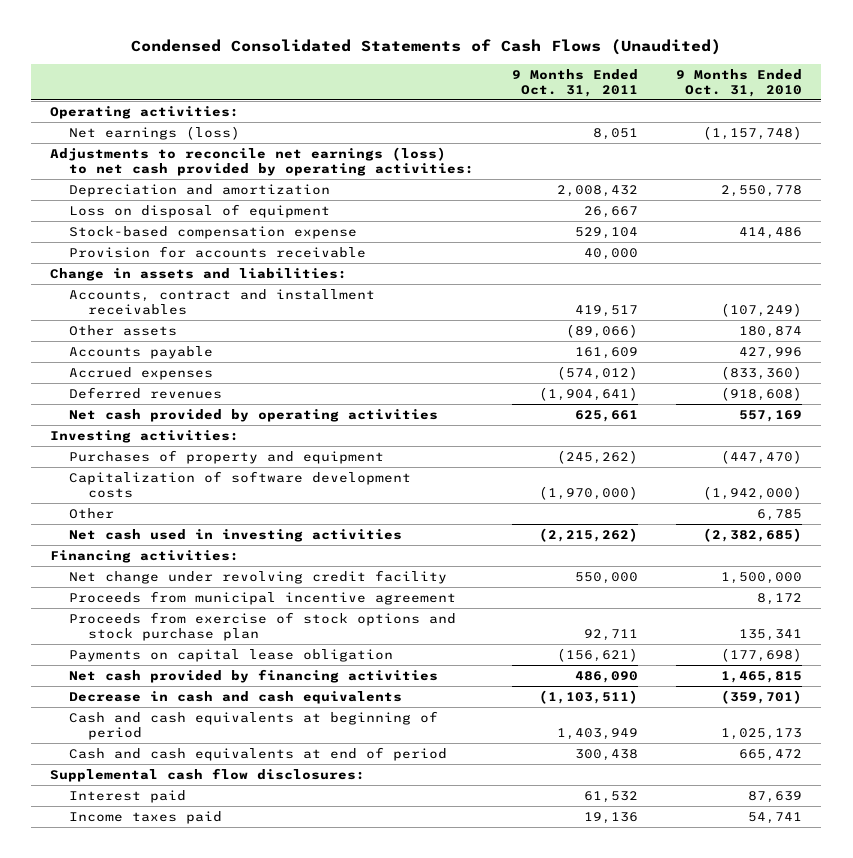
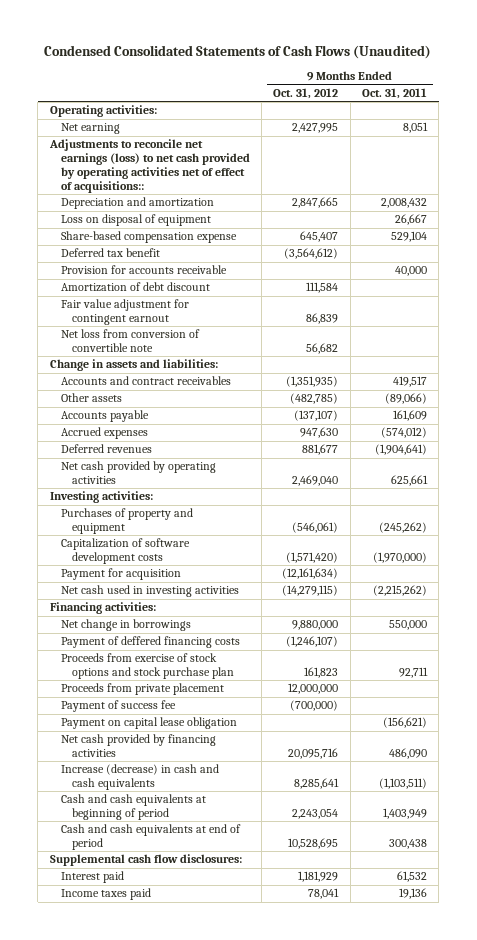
[676,68,803,97] 9 Months Ended Oct. 31, 2010 -> none
none -> [273,88,339,100] Oct. 31, 2012
[69,125,241,140] Net earnings (loss) -> [60,123,120,135] Net earning
[50,146,475,176] Adjustments to reconcile net earnings (loss) to net cash provided by operating activities: -> [48,139,250,193] Adjustments to reconcile net earnings (loss) to net cash provided by operating activities net of effect of acquisitions::
[69,225,358,239] Stock-based compensation expense -> [60,231,237,244] Share-based compensation expense
none -> [60,248,160,258] Deferred tax benefit
none -> [60,282,210,293] Amortization of debt discount
none -> [60,299,189,326] Fair value adjustment for contingent earnout
none -> [60,329,200,353] Net loss from conversion of convertible note
[69,288,376,315] Accounts, contract and installment receivables -> [60,376,231,386] Accounts and contract receivables
[69,507,115,519] Other -> none
none -> [60,568,181,581] Payment for acquisition
[69,569,448,584] Net change under revolving credit facility -> none
[69,590,457,605] Proceeds from municipal incentive agreement -> none
none -> [60,619,191,632] Net change in borrowings
none -> [60,636,240,649] Payment of deffered financing costs
none -> [60,683,224,696] Proceeds from private placement
none -> [60,700,176,713] Payment of success fee
[69,648,394,662] Payments on capital lease obligation -> [60,717,237,730] Payment on capital lease obligation
[69,690,403,704] Decrease in cash and cash equivalents -> [60,764,219,791] Increase (decrease) in cash and cash equivalents

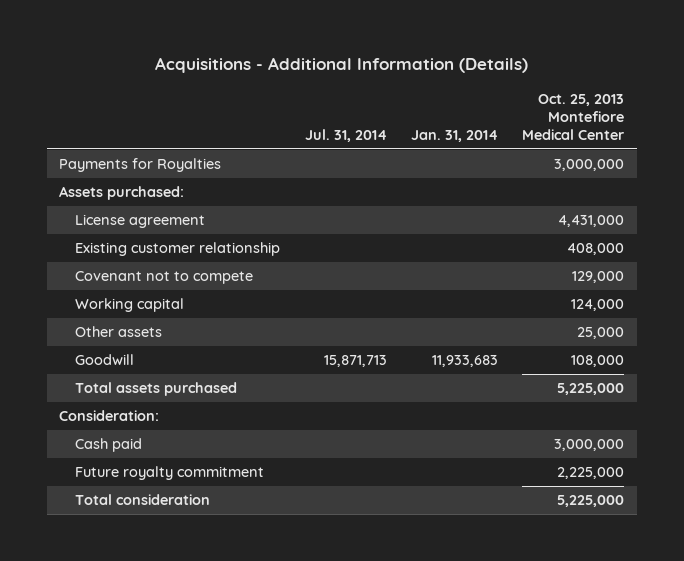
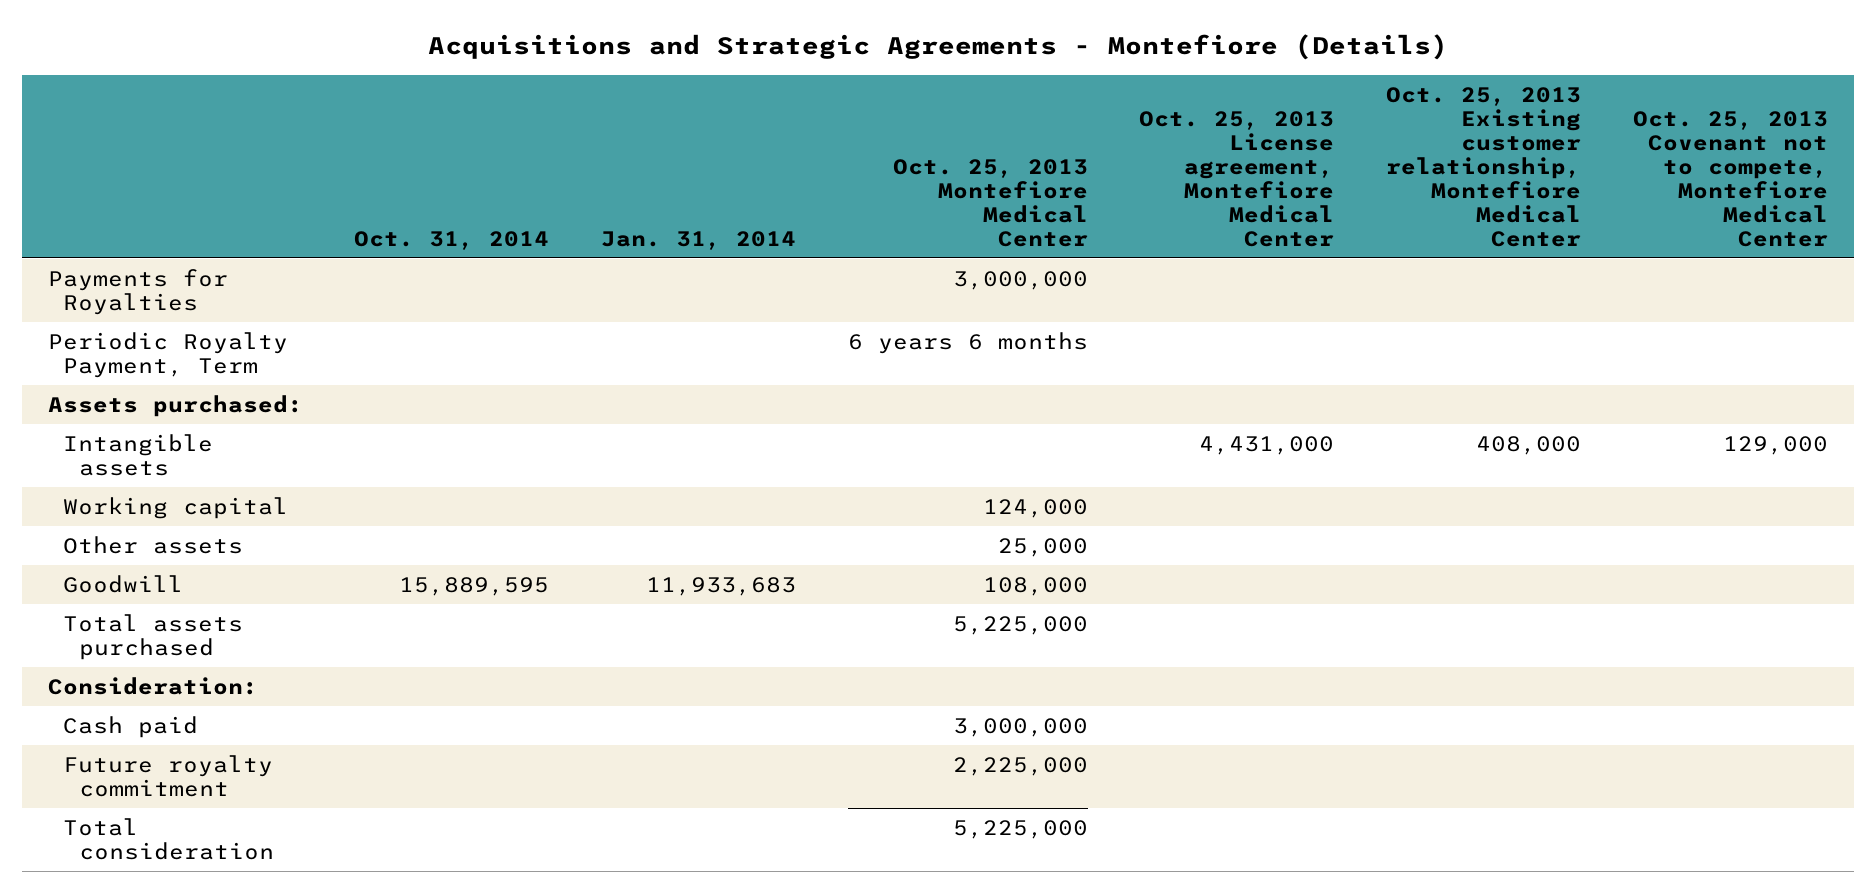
[154,56,528,73] Acquisitions - Additional Information (Details) -> [427,34,1448,61] Acquisitions and Strategic Agreements - Montefiore (Details)
[304,128,387,142] Jul. 31, 2014 -> none
none -> [354,230,550,250] Oct. 31, 2014
none -> [1139,110,1335,247] Oct. 25, 2013 License agreement, Montefiore Medical Center
none -> [1386,86,1582,247] Oct. 25, 2013 Existing customer relationship, Montefiore Medical Center
none -> [1632,110,1828,247] Oct. 25, 2013 Covenant not to compete, Montefiore Medical Center
none -> [47,331,288,378] Periodic Royalty Payment, Term
[75,214,206,229] License agreement -> none
[75,242,281,257] Existing customer relationship -> none
[75,271,254,285] Covenant not to compete -> none
none -> [63,433,214,476] Intangible assets

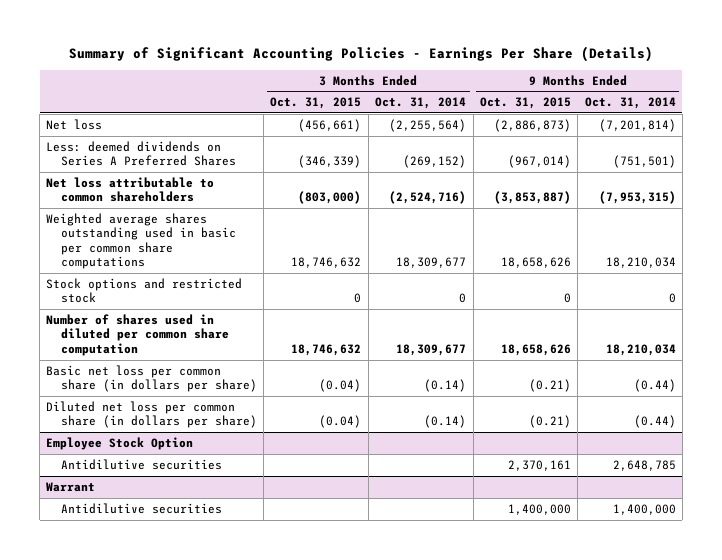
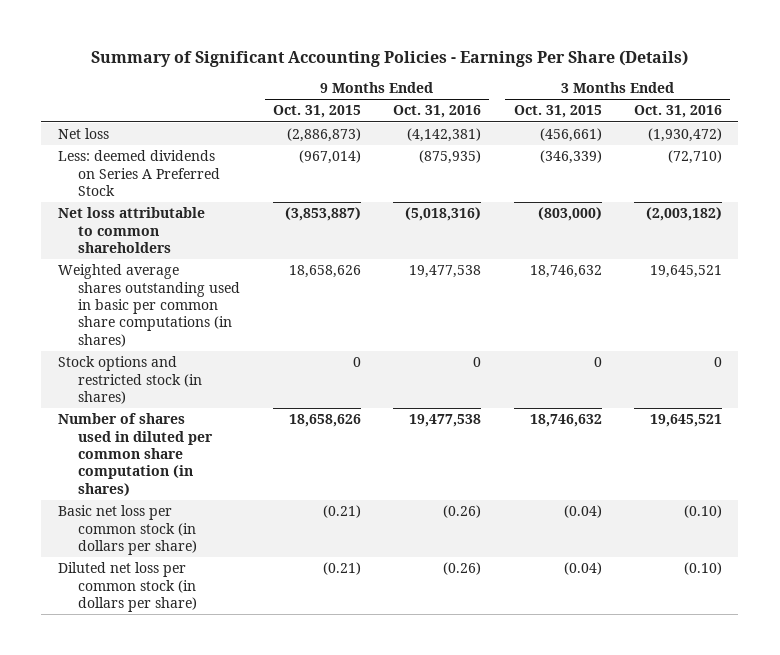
[375,97,467,110] Oct. 31, 2014 -> none
[584,97,676,110] Oct. 31, 2014 -> none
none -> [393,105,482,119] Oct. 31, 2016
none -> [634,105,723,119] Oct. 31, 2016
[46,140,236,167] Less: deemed dividends on Series A Preferred Shares -> [57,150,221,196] Less: deemed dividends on Series A Preferred Stock
[46,436,194,450] Employee Stock Option -> none
[60,458,222,470] Antidilutive securities -> none
[46,481,96,492] Warrant -> none
[60,502,222,514] Antidilutive securities -> none
[46,212,236,270] Weighted average shares outstanding used in basic per common share computations -> [57,264,241,347] Weighted average shares outstanding used in basic per common share computations (in shares)
[46,277,243,304] Stock options and restricted stock -> [57,356,203,404] Stock options and restricted stock (in shares)
[46,313,229,356] Number of shares used in diluted per common share computation -> [57,413,214,496] Number of shares used in diluted per common share computation (in shares)
[46,364,257,393] Basic net loss per common share (in dollars per share) -> [57,505,198,555] Basic net loss per common stock (in dollars per share)
[46,400,257,429] Diluted net loss per common share (in dollars per share) -> [57,562,198,612] Diluted net loss per common stock (in dollars per share)

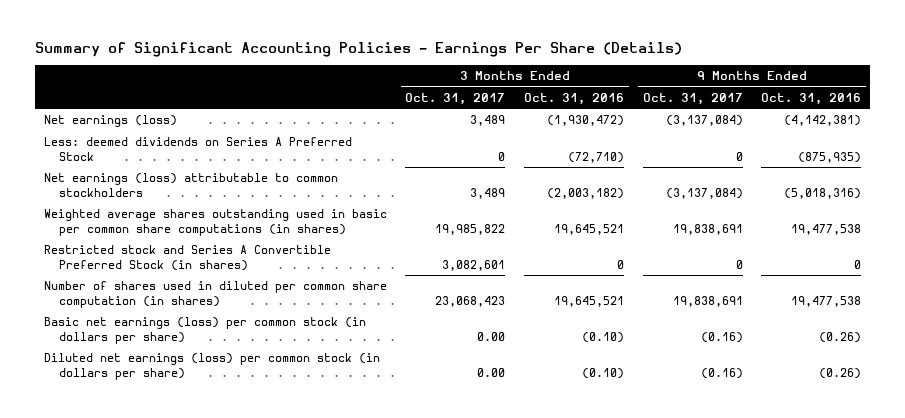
[272,105,361,119] Oct. 31, 2015 -> none
[513,105,602,119] Oct. 31, 2015 -> none
none -> [405,92,506,105] Oct. 31, 2017
none -> [642,92,743,105] Oct. 31, 2017
[57,128,109,140] Net loss -> [43,115,177,128] Net earnings (loss)
[57,207,205,253] Net loss attributable to common shareholders -> [43,173,338,197] Net earnings (loss) attributable to common stockholders
[57,356,203,404] Stock options and restricted stock (in shares) -> [43,245,331,271] Restricted stock and Series A Convertible Preferred Stock (in shares)
[57,505,198,555] Basic net loss per common stock (in dollars per share) -> [43,317,366,344] Basic net earnings (loss) per common stock (in dollars per share)
[57,562,198,612] Diluted net loss per common stock (in dollars per share) -> [43,353,380,380] Diluted net earnings (loss) per common stock (in dollars per share)

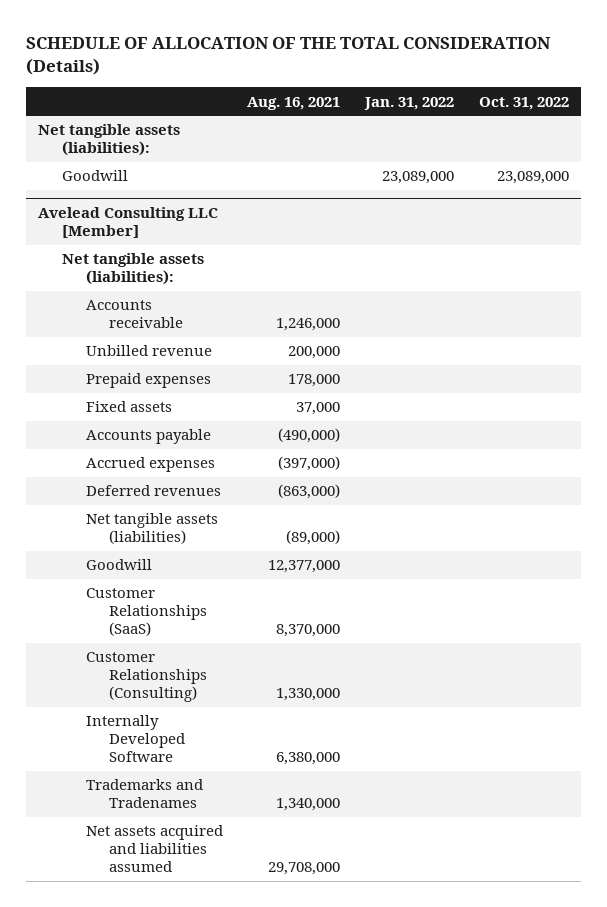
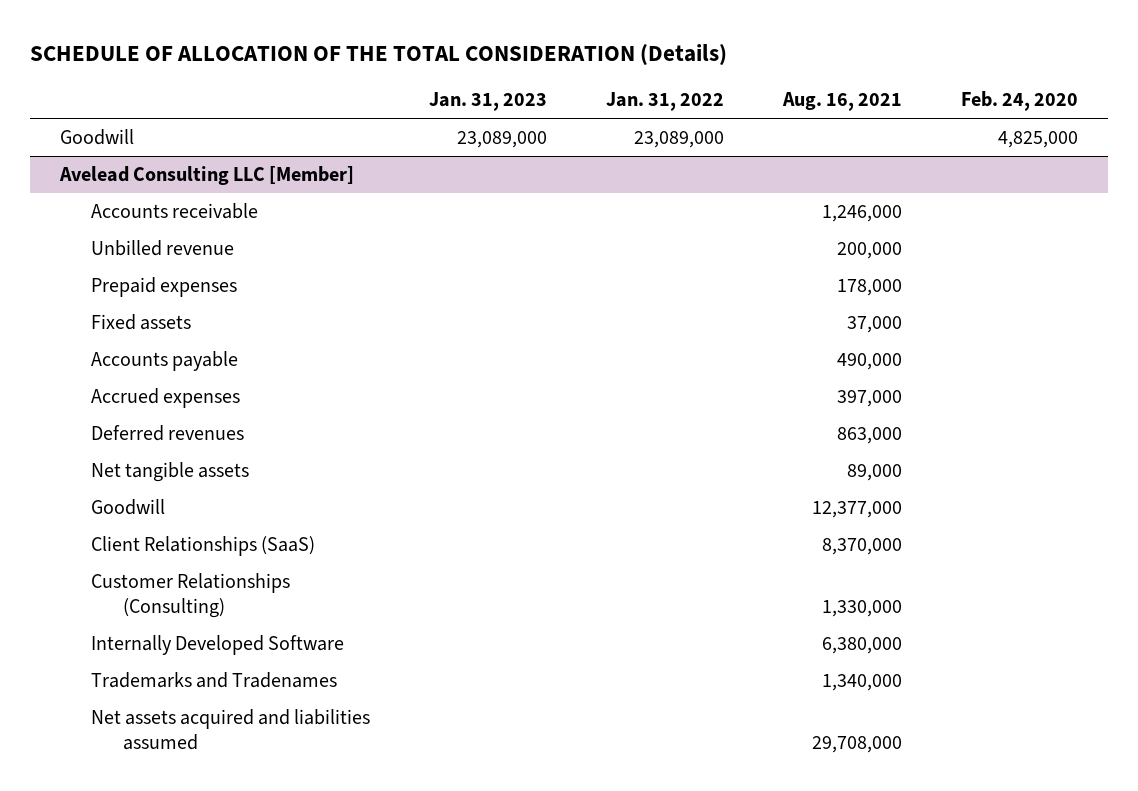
[478,96,569,110] Oct. 31, 2022 -> none
none -> [429,92,548,112] Jan. 31, 2023
none -> [961,91,1079,112] Feb. 24, 2020
[38,124,181,157] Net tangible assets (liabilities): -> none
[62,253,205,286] Net tangible assets (liabilities): -> none
[278,428,341,444] (490,000) -> [837,352,903,370] 490,000
[278,456,341,472] (397,000) -> [837,389,903,407] 397,000
[278,484,341,500] (863,000) -> [837,426,903,444] 863,000
[85,513,218,545] Net tangible assets (liabilities) -> [91,461,250,482] Net tangible assets
[286,530,341,546] (89,000) -> [847,463,903,481] 89,000
[85,588,208,636] Customer Relationships (SaaS) -> [91,535,316,556] Client Relationships (SaaS)

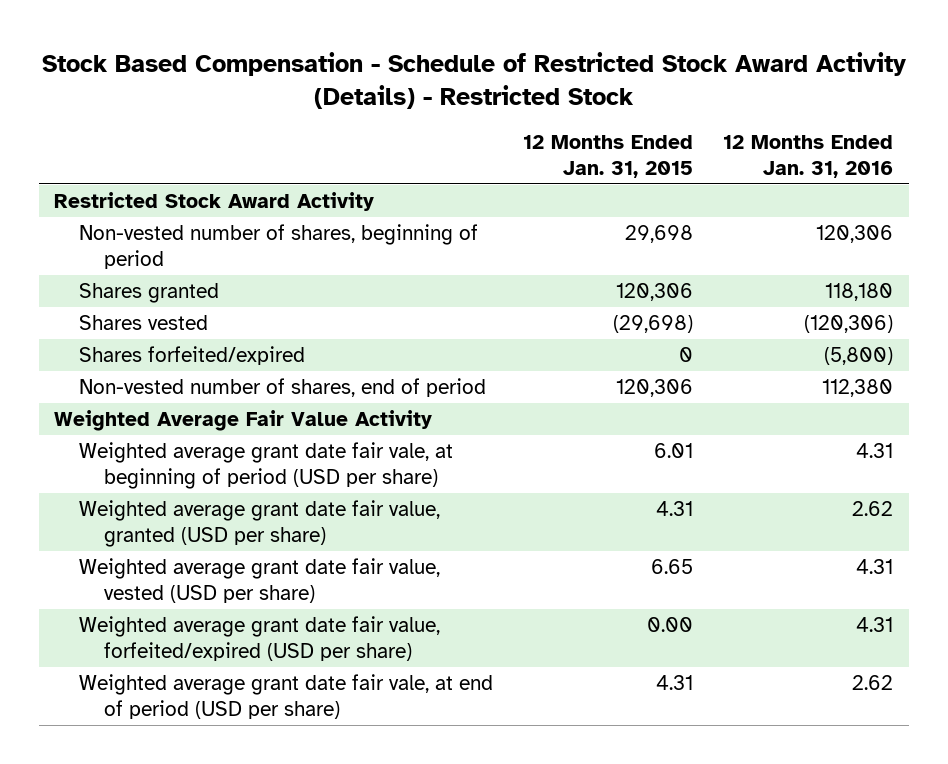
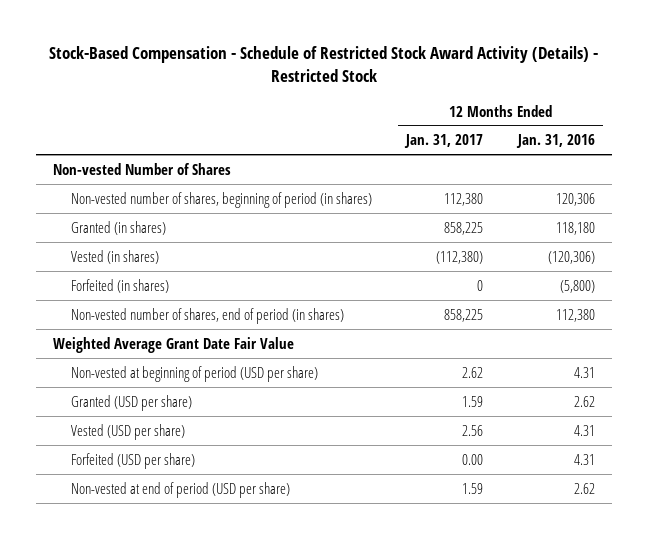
[41,52,906,109] Stock Based Compensation - Schedule of Restricted Stock Award Activity (Details) - Restricted Stock -> [48,45,598,82] Stock-Based Compensation - Schedule of Restricted Stock Award Activity (Details) - Restricted Stock
[523,135,694,179] 12 Months Ended Jan. 31, 2015 -> none
none -> [404,134,484,149] Jan. 31, 2017
[54,192,375,212] Restricted Stock Award Activity -> [52,162,231,175] Non-vested Number of Shares
[79,224,479,269] Non-vested number of shares, beginning of period -> [71,191,373,208] Non-vested number of shares, beginning of period (in shares)
[79,283,220,304] Shares granted -> [71,220,167,235] Granted (in shares)
[79,315,209,331] Shares vested -> [71,249,160,264] Vested (in shares)
[79,346,306,366] Shares forfeited/expired -> [71,278,170,293] Forfeited (in shares)
[79,378,487,398] Non-vested number of shares, end of period -> [71,307,345,324] Non-vested number of shares, end of period (in shares)
[54,410,433,432] Weighted Average Fair Value Activity -> [52,336,294,353] Weighted Average Grant Date Fair Value
[79,442,454,489] Weighted average grant date fair vale, at beginning of period (USD per share) -> [71,365,319,382] Non-vested at beginning of period (USD per share)
[79,500,441,547] Weighted average grant date fair value, granted (USD per share) -> [71,394,193,411] Granted (USD per share)
[79,558,441,603] Weighted average grant date fair value, vested (USD per share) -> [71,423,186,440] Vested (USD per share)
[79,616,441,661] Weighted average grant date fair value, forfeited/expired (USD per share) -> [71,452,196,469] Forfeited (USD per share)
[79,674,494,719] Weighted average grant date fair vale, at end of period (USD per share) -> [71,481,291,498] Non-vested at end of period (USD per share)

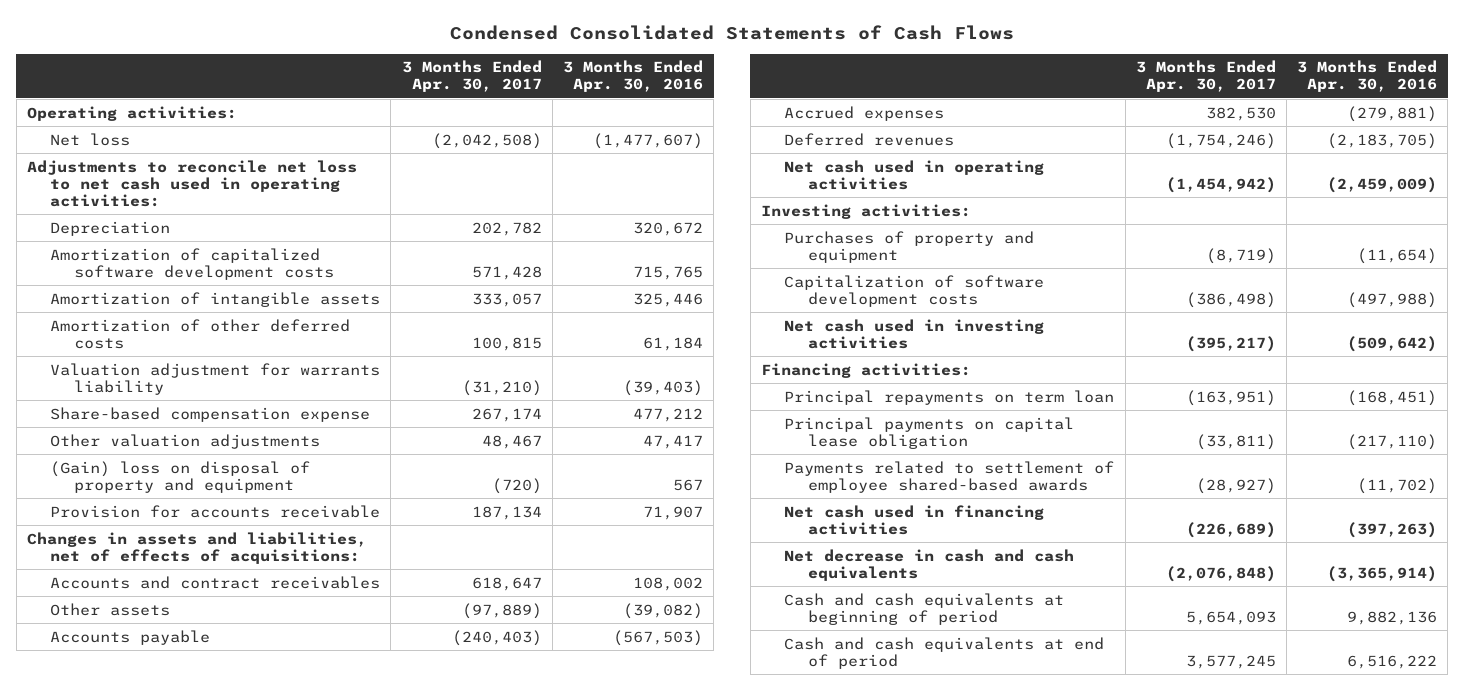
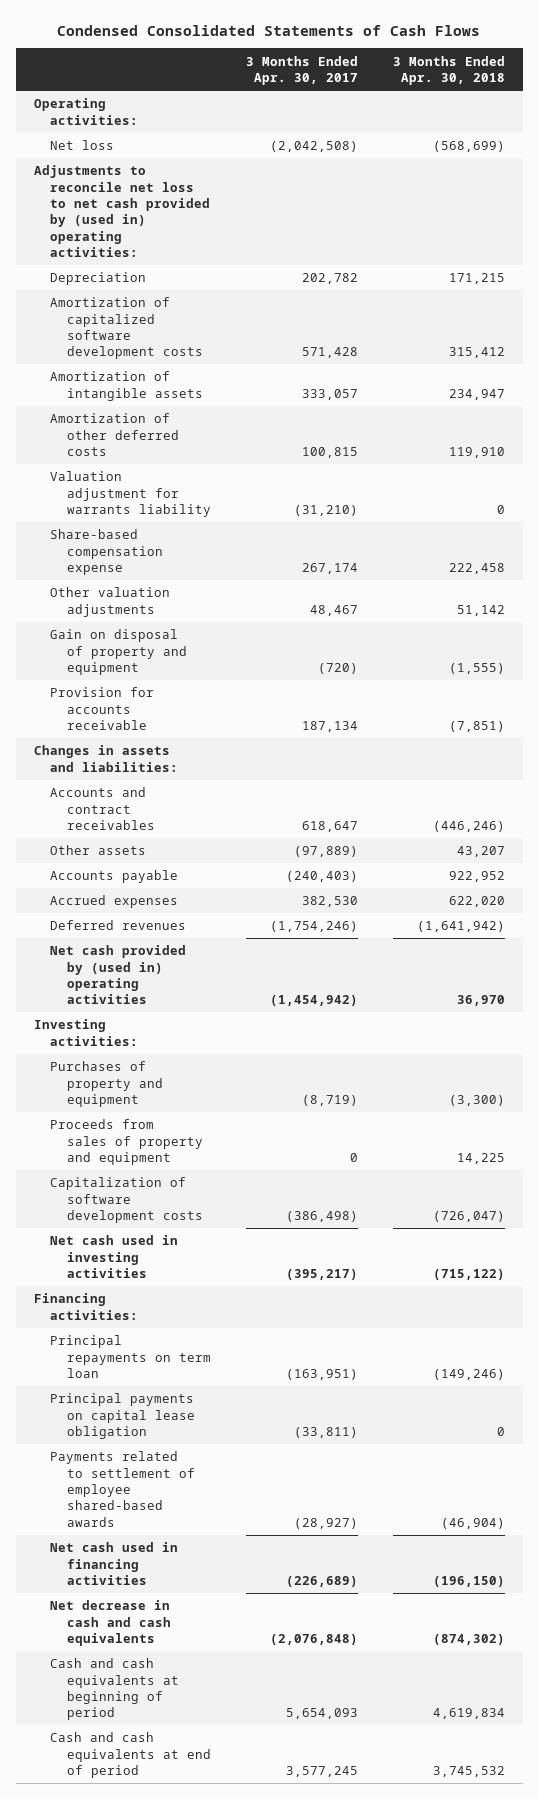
[562,60,703,93] 3 Months Ended Apr. 30, 2016 -> none
none -> [393,55,506,85] 3 Months Ended Apr. 30, 2018
[26,159,357,207] Adjustments to reconcile net loss to net cash used in operating activities: -> [33,165,211,257] Adjustments to reconcile net loss to net cash provided by (used in) operating activities:
[50,460,311,493] (Gain) loss on disposal of property and equipment -> [50,629,187,675] Gain on disposal of property and equipment
[26,531,367,564] Changes in assets and liabilities, net of effects of acquisitions: -> [33,745,179,772] Changes in assets and liabilities:
[784,159,1045,190] Net cash used in operating activities -> [50,945,187,1005] Net cash provided by (used in) operating activities
none -> [50,1119,203,1165] Proceeds from sales of property and equipment

